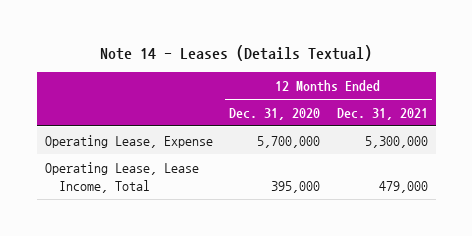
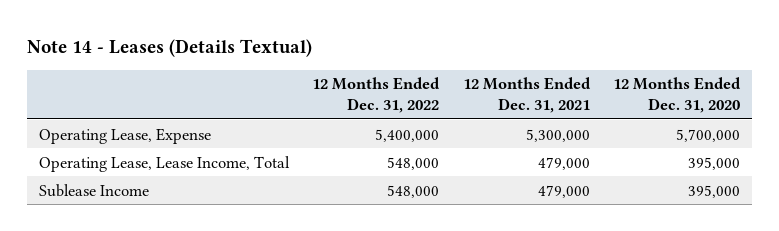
none -> [312,77,441,113] 12 Months Ended Dec. 31, 2022
none -> [38,183,149,197] Sublease Income

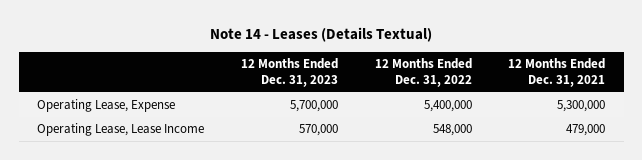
[613,77,742,113] 12 Months Ended Dec. 31, 2020 -> none
none -> [240,58,338,88] 12 Months Ended Dec. 31, 2023
[38,183,149,197] Sublease Income -> none
[38,155,290,172] Operating Lease, Lease Income, Total -> [37,123,205,137] Operating Lease, Lease Income

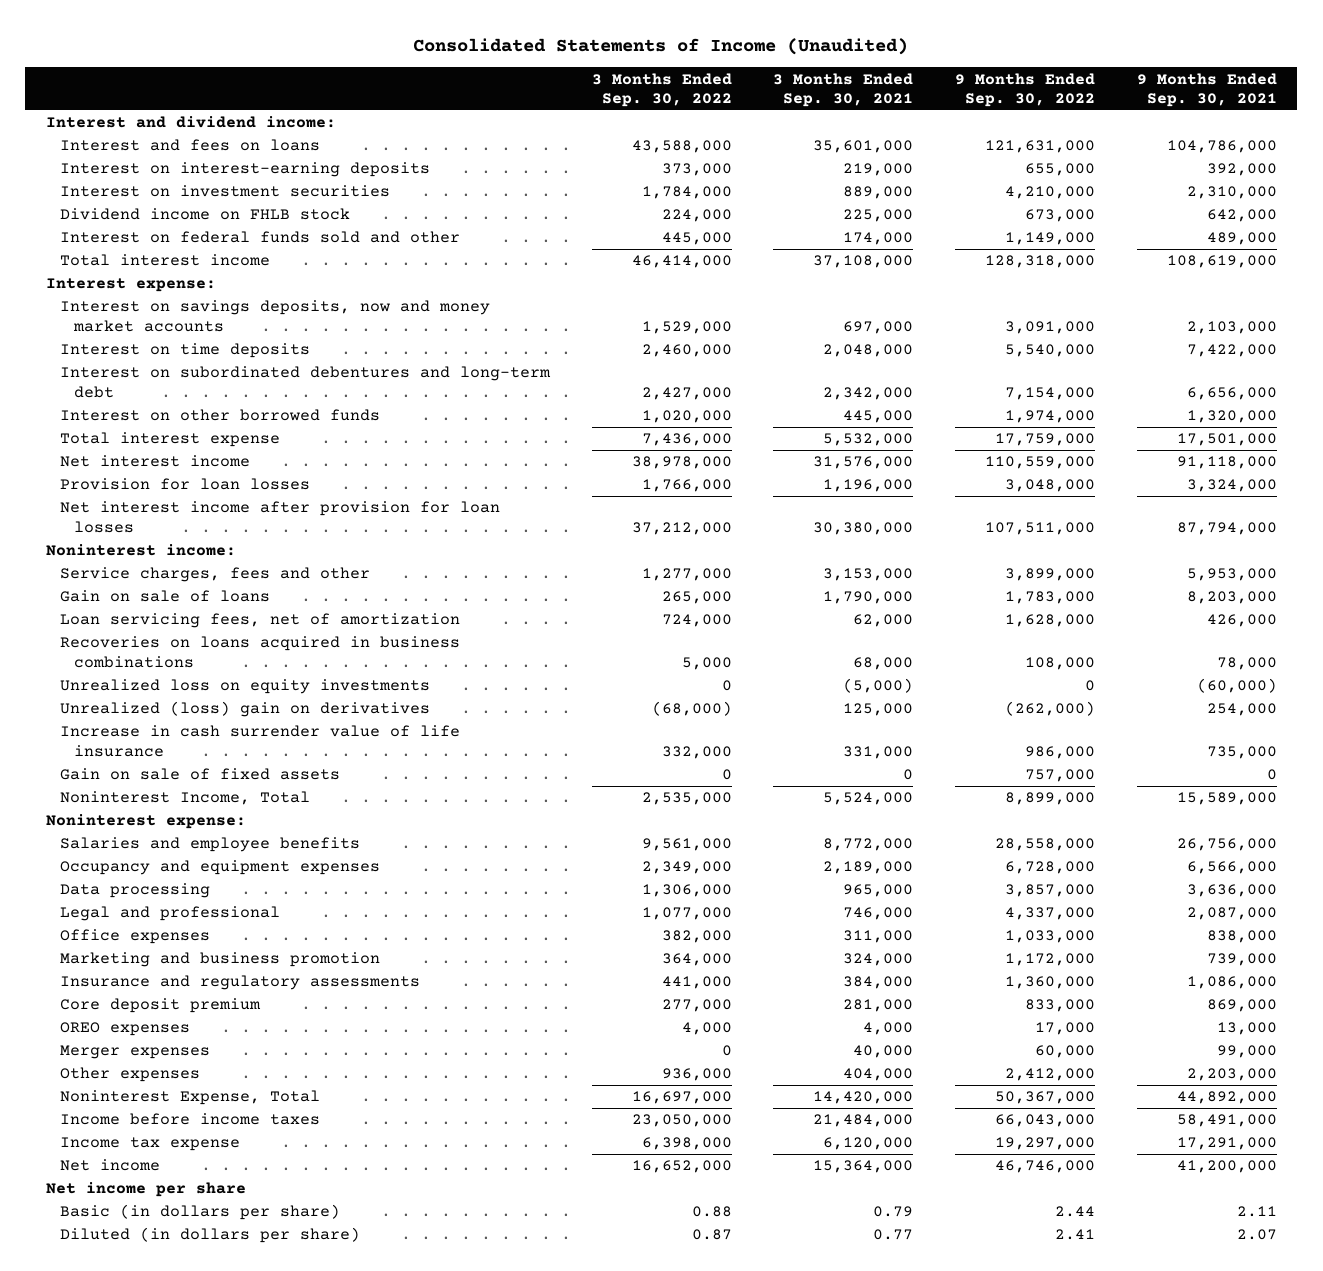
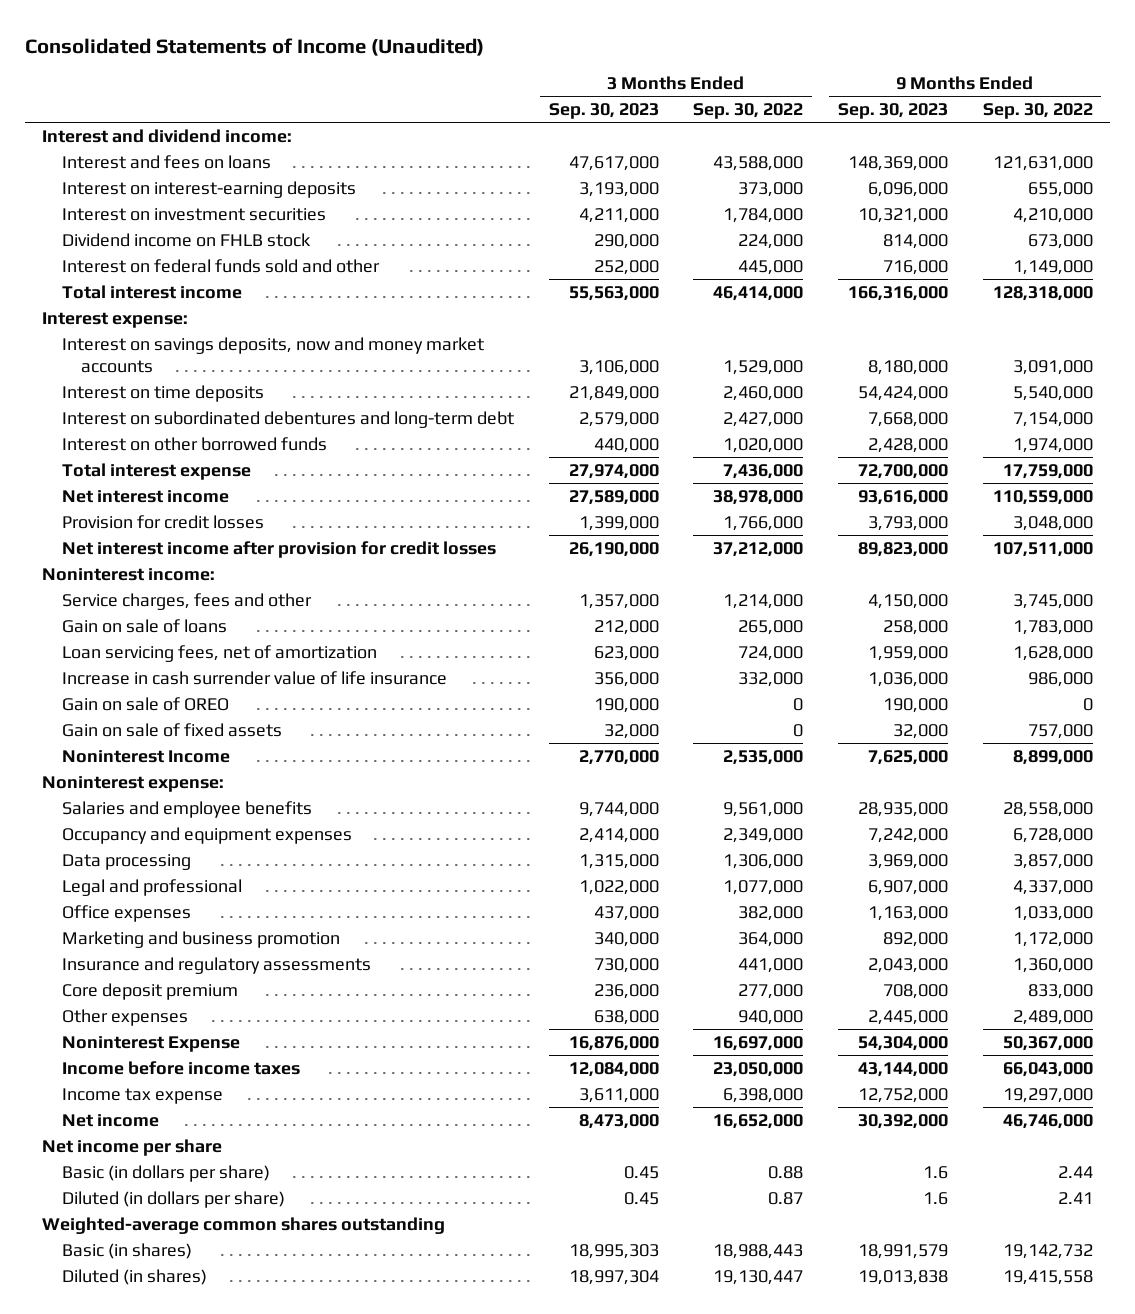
[773,72,914,107] 3 Months Ended Sep. 30, 2021 -> none
[1136,72,1277,107] 9 Months Ended Sep. 30, 2021 -> none
none -> [548,103,659,120] Sep. 30, 2023
none -> [838,103,949,120] Sep. 30, 2023
[60,478,311,491] Provision for loan losses -> [61,514,264,529] Provision for credit losses
[60,501,501,533] Net interest income after provision for loan losses -> [61,540,496,558] Net interest income after provision for credit losses
[641,568,732,582] 1,277,000 -> [723,593,804,609] 1,214,000
[1004,568,1095,582] 3,899,000 -> [1012,593,1093,609] 3,745,000
[60,636,461,668] Recoveries on loans acquired in business combinations -> none
[60,679,431,695] Unrealized loss on equity investments -> none
[60,701,431,718] Unrealized (loss) gain on derivatives -> none
none -> [61,696,229,711] Gain on sale of OREO
[60,791,311,806] Noninterest Income, Total -> [61,749,230,763] Noninterest Income
[60,1022,191,1037] OREO expenses -> none
[60,1045,211,1060] Merger expenses -> none
[661,1068,732,1082] 936,000 -> [738,1009,804,1025] 940,000
[1004,1068,1095,1082] 2,412,000 -> [1012,1009,1093,1025] 2,489,000
[60,1090,321,1106] Noninterest Expense, Total -> [61,1035,240,1052] Noninterest Expense
none -> [42,1216,446,1234] Weighted-average common shares outstanding
none -> [61,1242,192,1259] Basic (in shares)
none -> [61,1268,207,1285] Diluted (in shares)

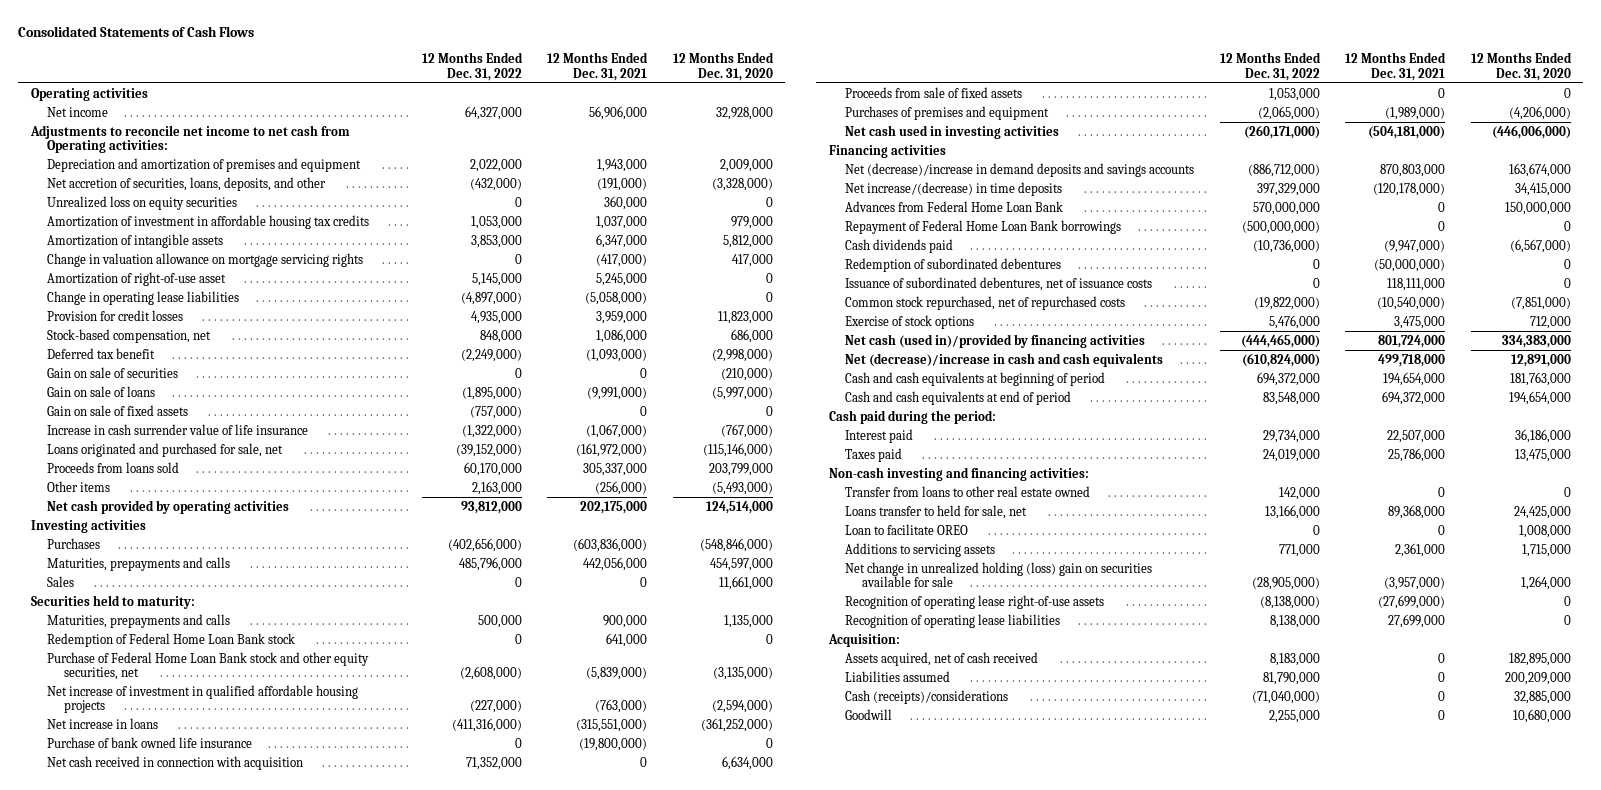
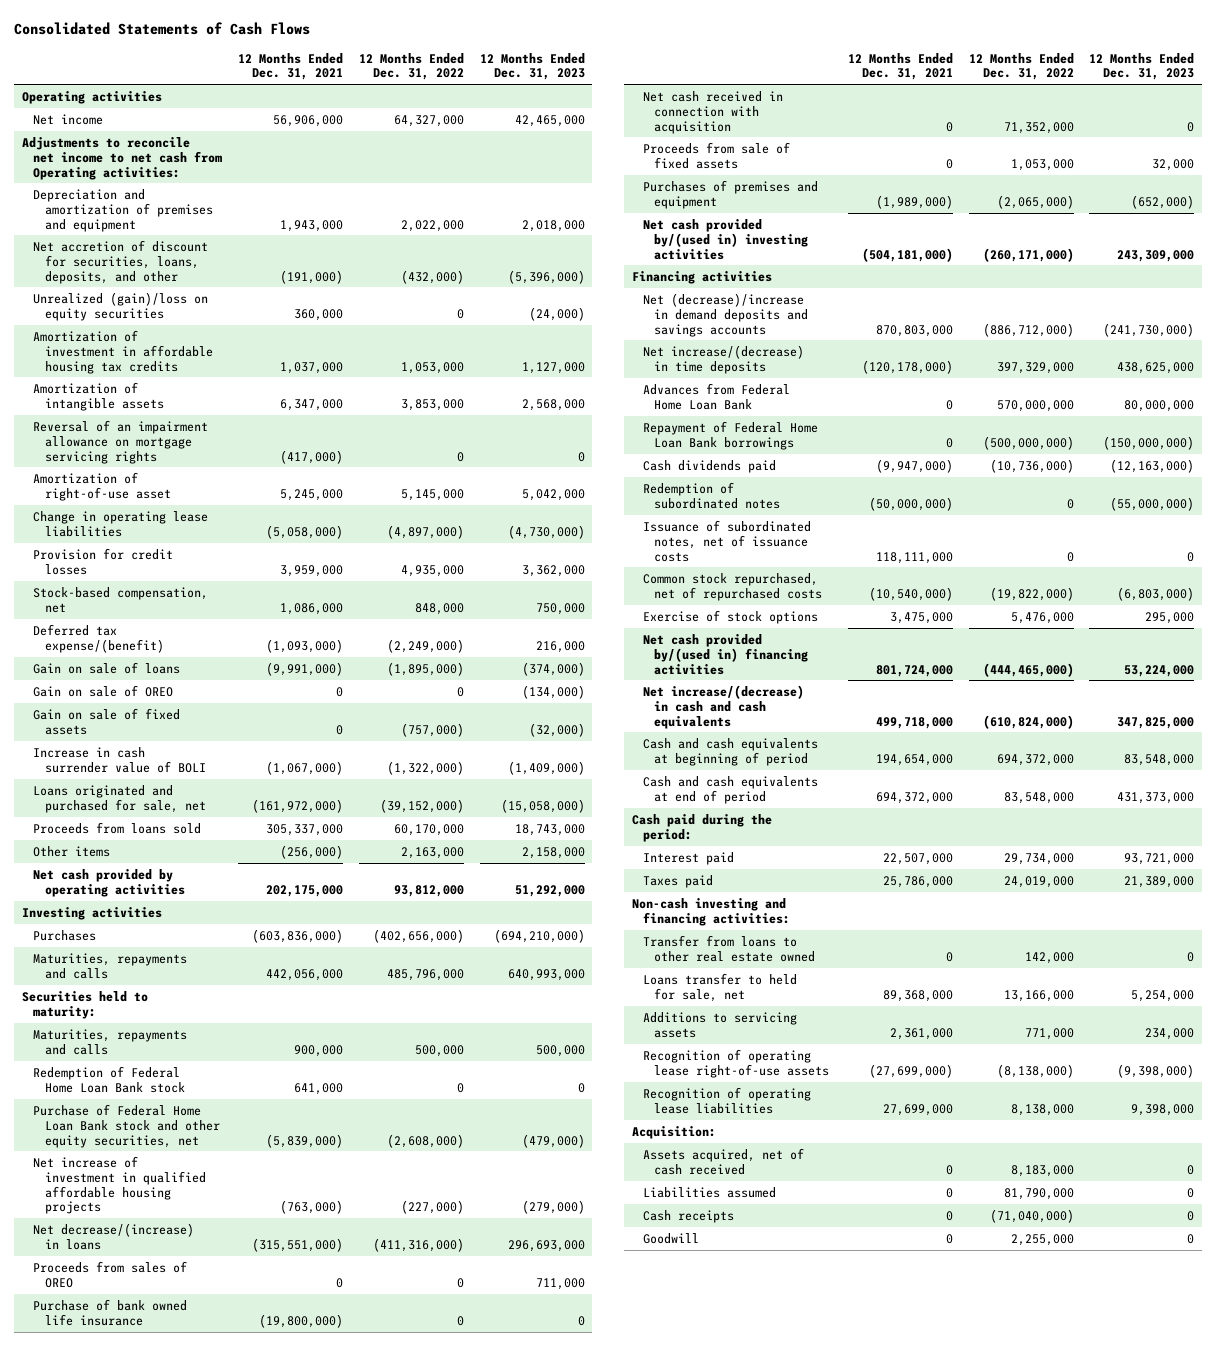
[672,52,774,81] 12 Months Ended Dec. 31, 2020 -> none
none -> [479,52,585,81] 12 Months Ended Dec. 31, 2023
[47,176,327,191] Net accretion of securities, loans, deposits, and other -> [33,239,209,284] Net accretion of discount for securities, loans, deposits, and other
[47,195,238,210] Unrealized loss on equity securities -> [33,291,209,321] Unrealized (gain)/loss on equity securities
[47,252,364,267] Change in valuation allowance on mortgage servicing rights -> [33,419,209,464] Reversal of an impairment allowance on mortgage servicing rights
[47,366,179,378] Gain on sale of securities -> none
[47,347,156,359] Deferred tax benefit -> [33,623,164,653] Deferred tax expense/(benefit)
none -> [33,684,174,697] Gain on sale of OREO
[47,423,309,435] Increase in cash surrender value of life insurance -> [33,746,206,773] Increase in cash surrender value of BOLI
[47,575,75,587] Sales -> none
[47,556,231,571] Maturities, prepayments and calls -> [33,952,188,979] Maturities, repayments and calls
[47,613,231,628] Maturities, prepayments and calls -> [33,1028,188,1055] Maturities, repayments and calls
[47,717,159,729] Net increase in loans -> [33,1222,195,1250] Net decrease/(increase) in loans
none -> [33,1260,188,1288] Proceeds from sales of OREO
[845,124,1060,139] Net cash used in investing activities -> [643,218,809,260] Net cash provided by/(used in) investing activities
[845,257,1062,272] Redemption of subordinated debentures -> [643,481,781,509] Redemption of subordinated notes
[845,276,1153,291] Issuance of subordinated debentures, net of issuance costs -> [643,519,812,562] Issuance of subordinated notes, net of issuance costs
[845,333,1146,348] Net cash (used in)/provided by financing activities -> [643,633,809,675] Net cash provided by/(used in) financing activities
[845,352,1164,367] Net (decrease)/increase in cash and cash equivalents -> [643,684,805,729] Net increase/(decrease) in cash and cash equivalents
[845,523,969,535] Loan to facilitate OREO -> none
[845,561,1153,588] Net change in unrealized holding (loss) gain on securities available for sale -> none
[845,689,1009,704] Cash (receipts)/considerations -> [643,1209,735,1223] Cash receipts

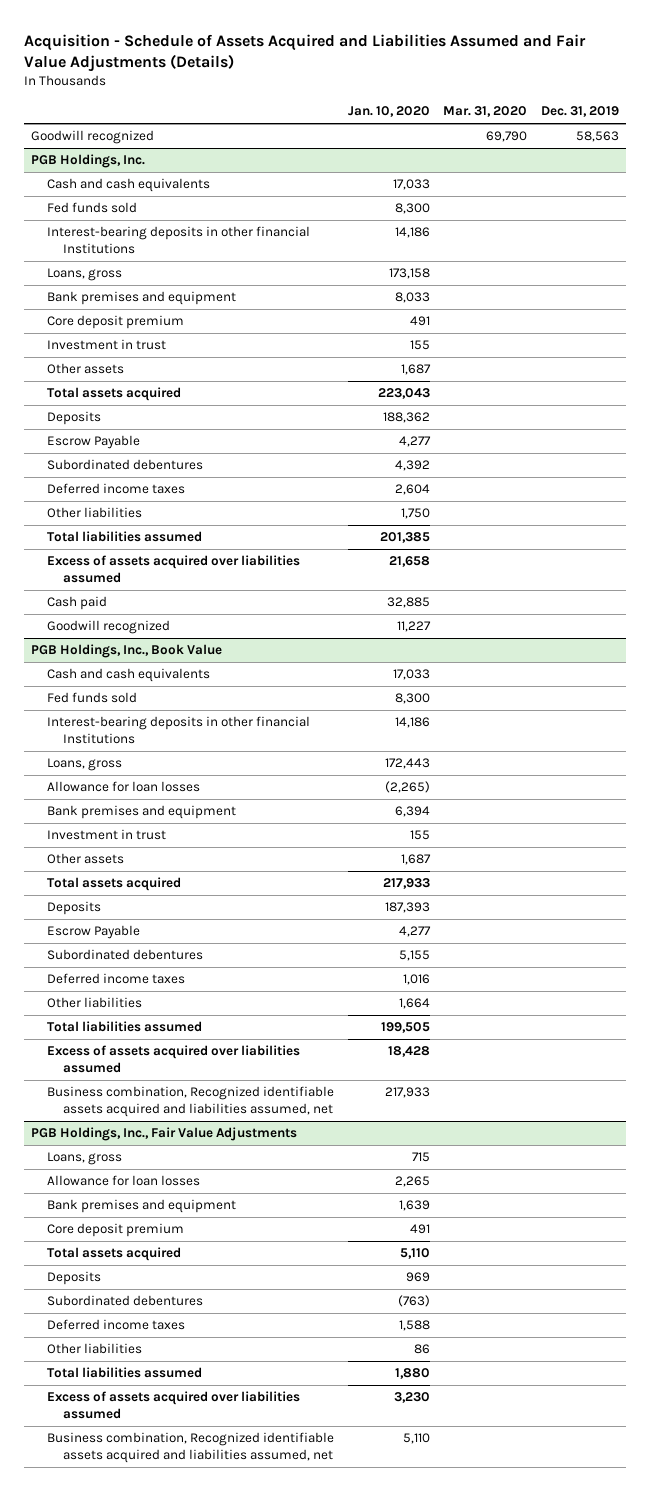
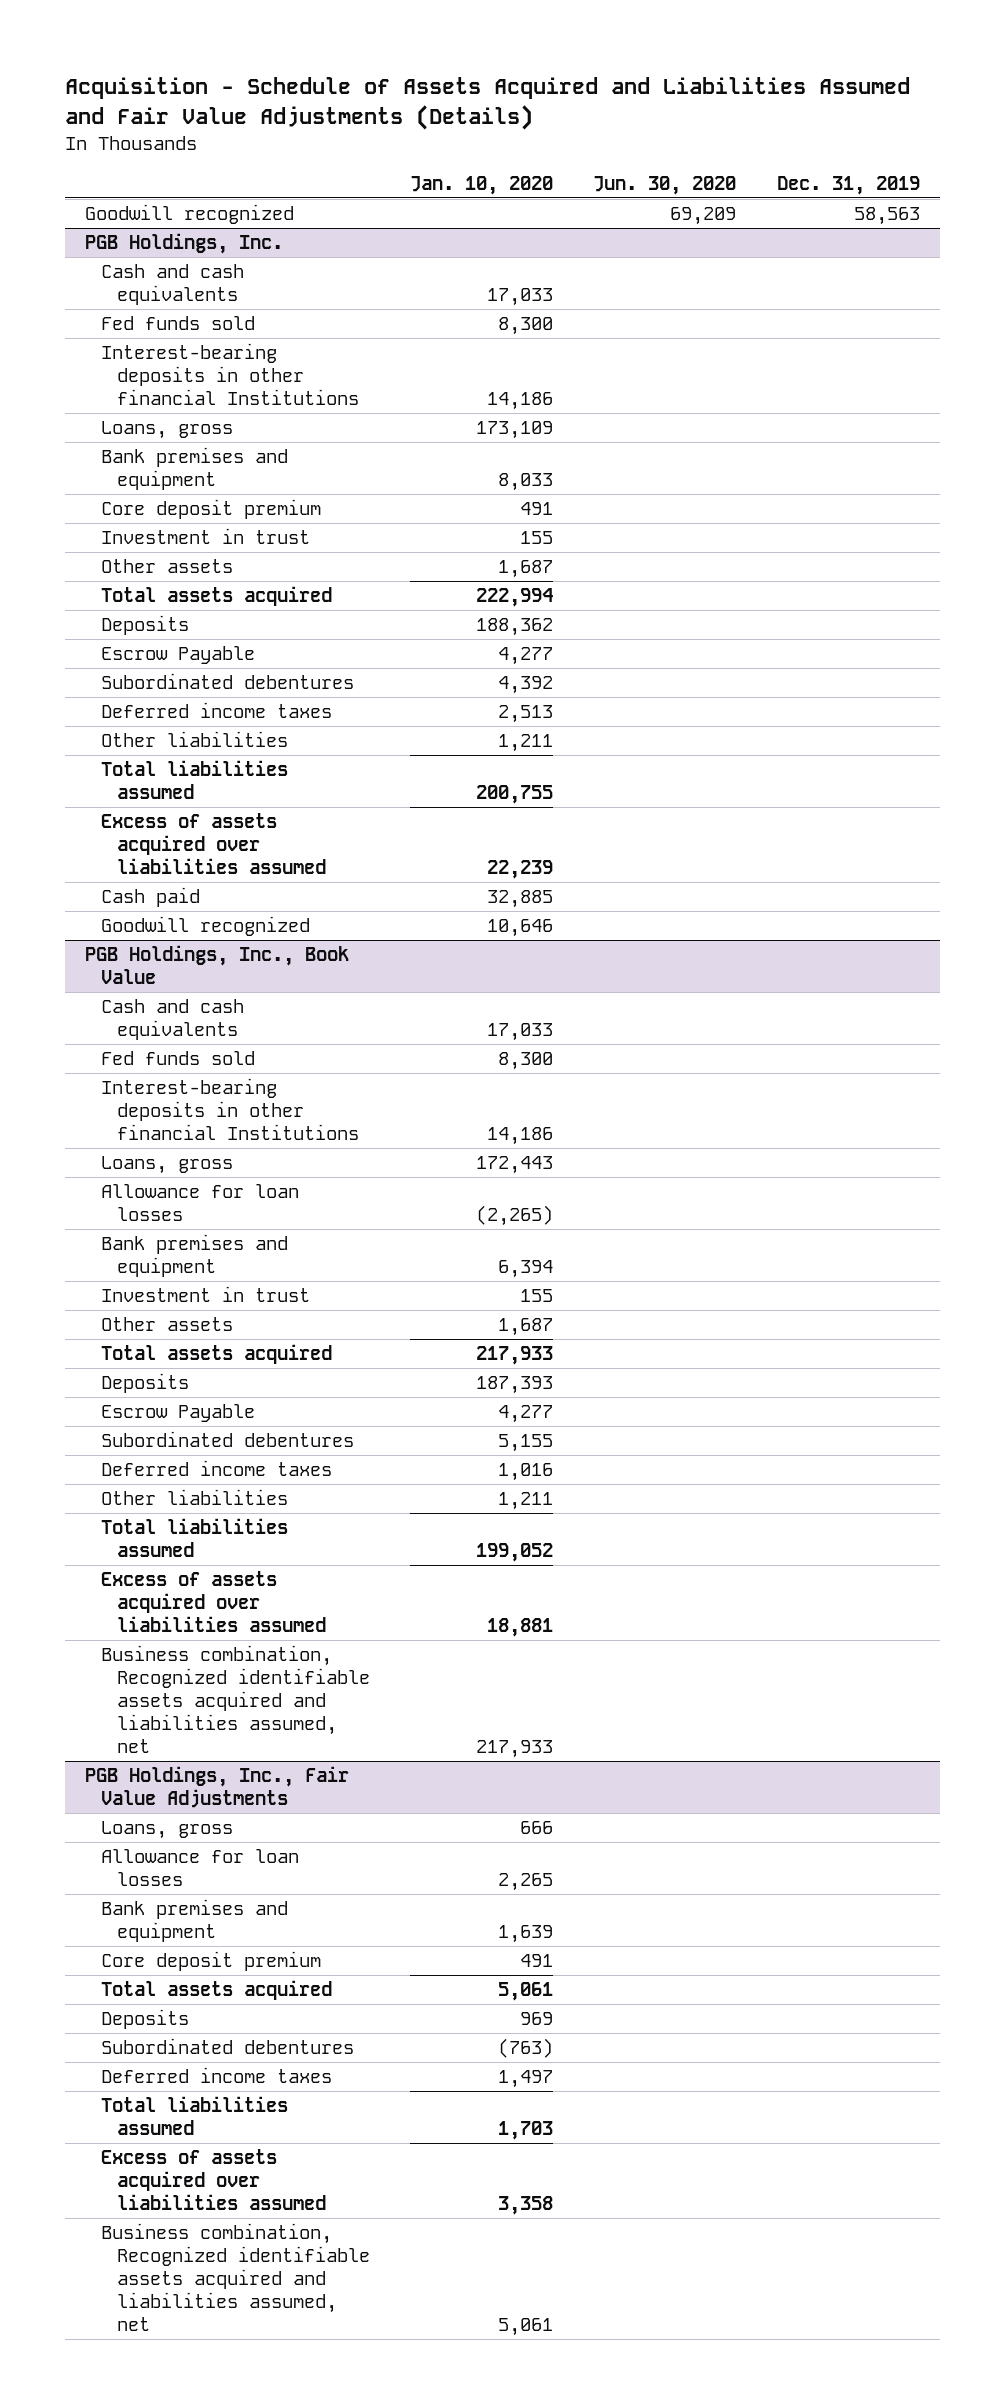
[443,106,528,118] Mar. 31, 2020 -> none
none -> [593,176,737,196] Jun. 30, 2020
[388,268,430,280] 173,158 -> [476,421,554,440] 173,109
[377,388,430,400] 223,043 -> [476,588,554,608] 222,994
[394,484,430,496] 2,604 -> [498,705,554,724] 2,513
[400,508,430,520] 1,750 -> [498,734,554,753] 1,211
[379,532,430,544] 201,385 -> [476,785,554,805] 200,755
[388,556,430,568] 21,658 -> [487,860,554,880] 22,239
[396,621,431,633] 11,227 -> [487,919,554,938] 10,646
[398,998,430,1010] 1,664 -> [498,1492,554,1511] 1,211
[380,1022,430,1034] 199,505 -> [476,1543,554,1563] 199,052
[387,1046,430,1058] 18,428 -> [487,1618,554,1638] 18,881
[411,1152,430,1163] 715 -> [520,1821,554,1835] 666
[399,1248,430,1260] 5,110 -> [498,1982,554,2002] 5,061
[46,1343,142,1355] Other liabilities -> none
[398,1320,430,1332] 1,588 -> [498,2070,554,2089] 1,497
[394,1368,430,1380] 1,880 -> [498,2121,554,2141] 1,703
[393,1392,430,1404] 3,230 -> [498,2196,554,2216] 3,358
[402,1433,430,1445] 5,110 -> [498,2318,554,2337] 5,061

